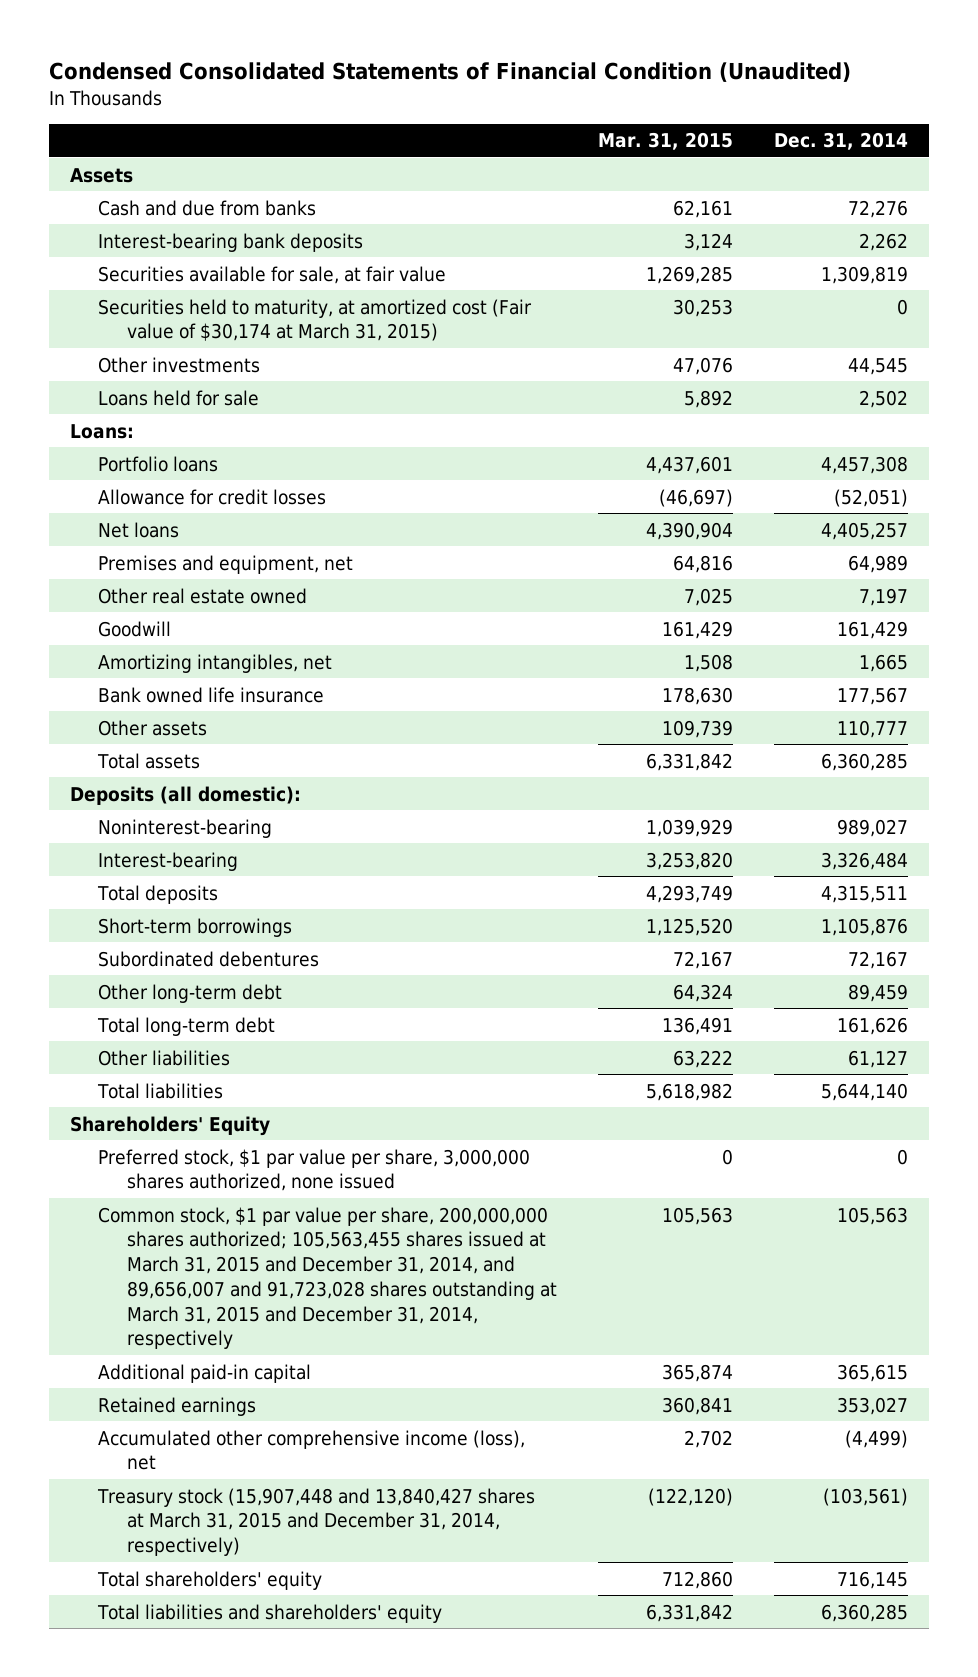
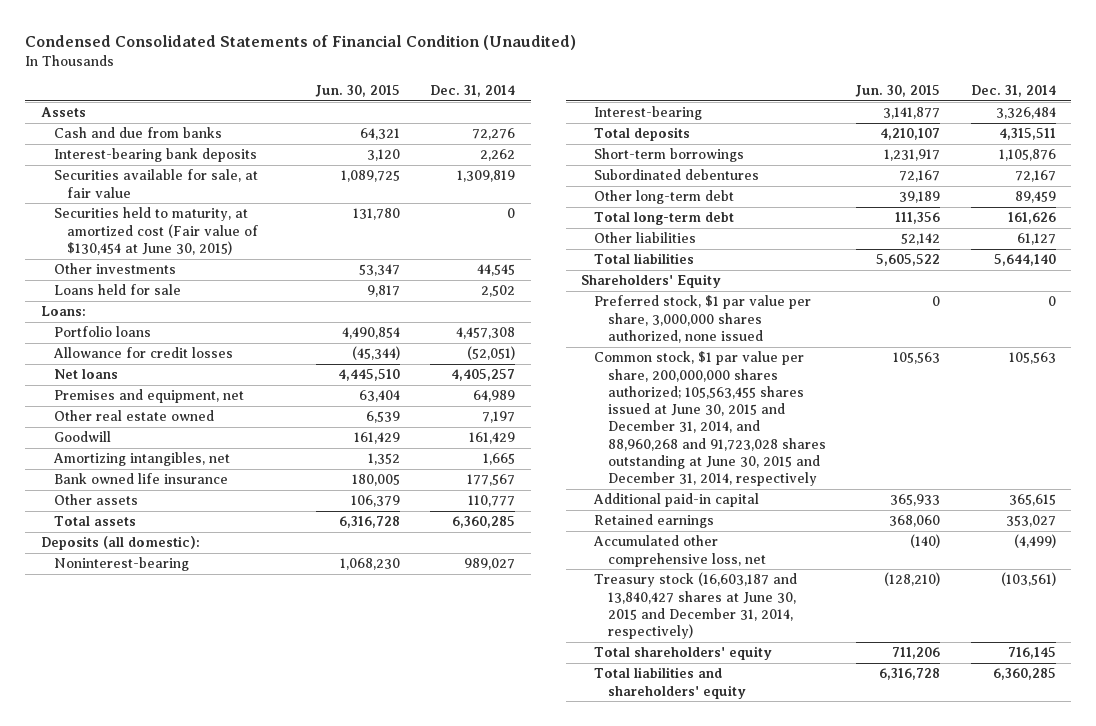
[598,132,734,151] Mar. 31, 2015 -> none
none -> [314,85,400,98] Jun. 30, 2015
[98,298,533,342] Securities held to maturity, at amortized cost (Fair value of $30,174 at March 31, 2015) -> [53,207,259,255] Securities held to maturity, at amortized cost (Fair value of $130,454 at June 30, 2015)
[98,1206,558,1350] Common stock, $1 par value per share, 200,000,000 shares authorized; 105,563,455 shares issued at March 31, 2015 and December 31, 2014, and 89,656,007 and 91,723,028 shares outstanding at March 31, 2015 and December 31, 2014, respectively -> [594,351,826,486] Common stock, $1 par value per share, 200,000,000 shares authorized; 105,563,455 shares issued at June 30, 2015 and December 31, 2014, and 88,960,268 and 91,723,028 shares outstanding at June 30, 2015 and December 31, 2014, respectively
[98,1429,526,1471] Accumulated other comprehensive income (loss), net -> [593,535,766,567] Accumulated other comprehensive loss, net
[97,1487,536,1557] Treasury stock (15,907,448 and 13,840,427 shares at March 31, 2015 and December 31, 2014, respectively) -> [594,572,798,640] Treasury stock (16,603,187 and 13,840,427 shares at June 30, 2015 and December 31, 2014, respectively)

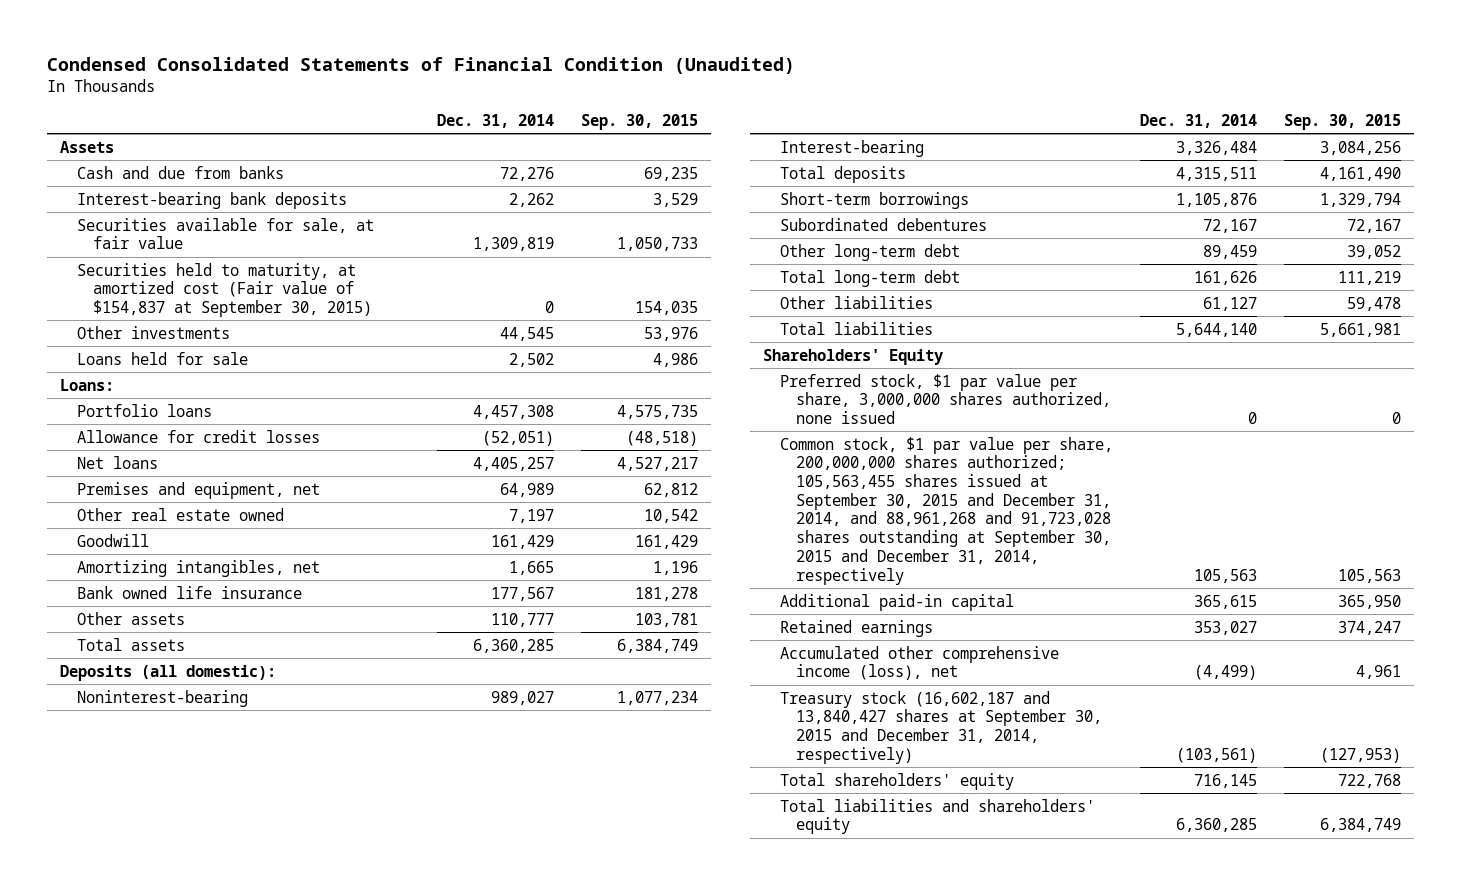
[314,85,400,98] Jun. 30, 2015 -> none
none -> [580,113,698,130] Sep. 30, 2015
[53,207,259,255] Securities held to maturity, at amortized cost (Fair value of $130,454 at June 30, 2015) -> [76,262,373,318] Securities held to maturity, at amortized cost (Fair value of $154,837 at September 30, 2015)
[594,351,826,486] Common stock, $1 par value per share, 200,000,000 shares authorized; 105,563,455 shares issued at June 30, 2015 and December 31, 2014, and 88,960,268 and 91,723,028 shares outstanding at June 30, 2015 and December 31, 2014, respectively -> [779,436,1113,585] Common stock, $1 par value per share, 200,000,000 shares authorized; 105,563,455 shares issued at September 30, 2015 and December 31, 2014, and 88,961,268 and 91,723,028 shares outstanding at September 30, 2015 and December 31, 2014, respectively
[593,535,766,567] Accumulated other comprehensive loss, net -> [779,645,1059,681] Accumulated other comprehensive income (loss), net
[594,572,798,640] Treasury stock (16,603,187 and 13,840,427 shares at June 30, 2015 and December 31, 2014, respectively) -> [779,690,1103,764] Treasury stock (16,602,187 and 13,840,427 shares at September 30, 2015 and December 31, 2014, respectively)

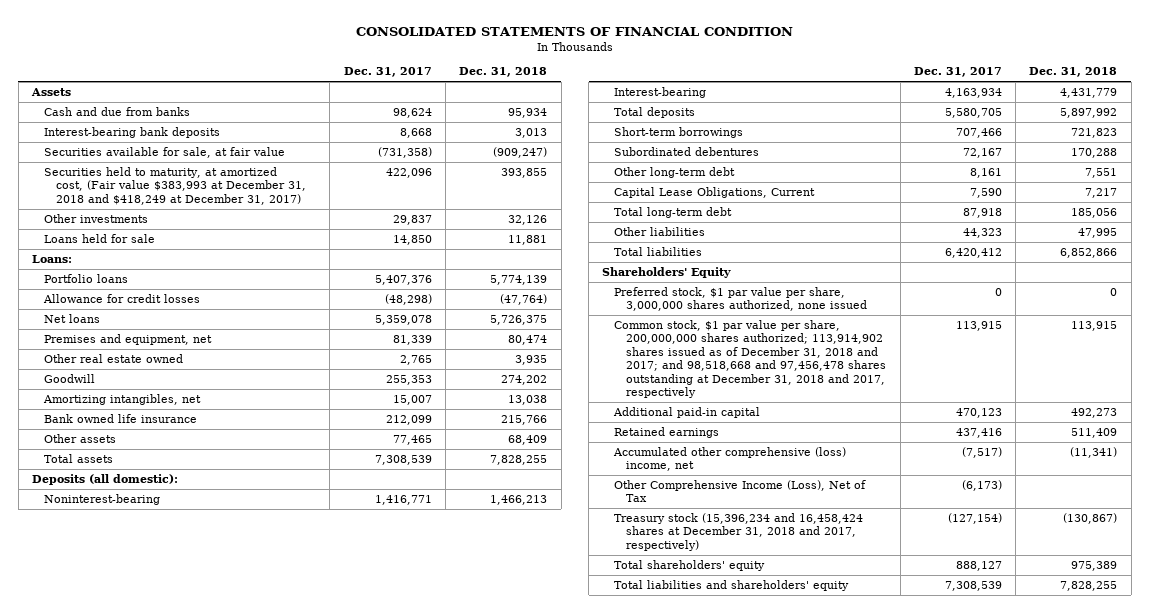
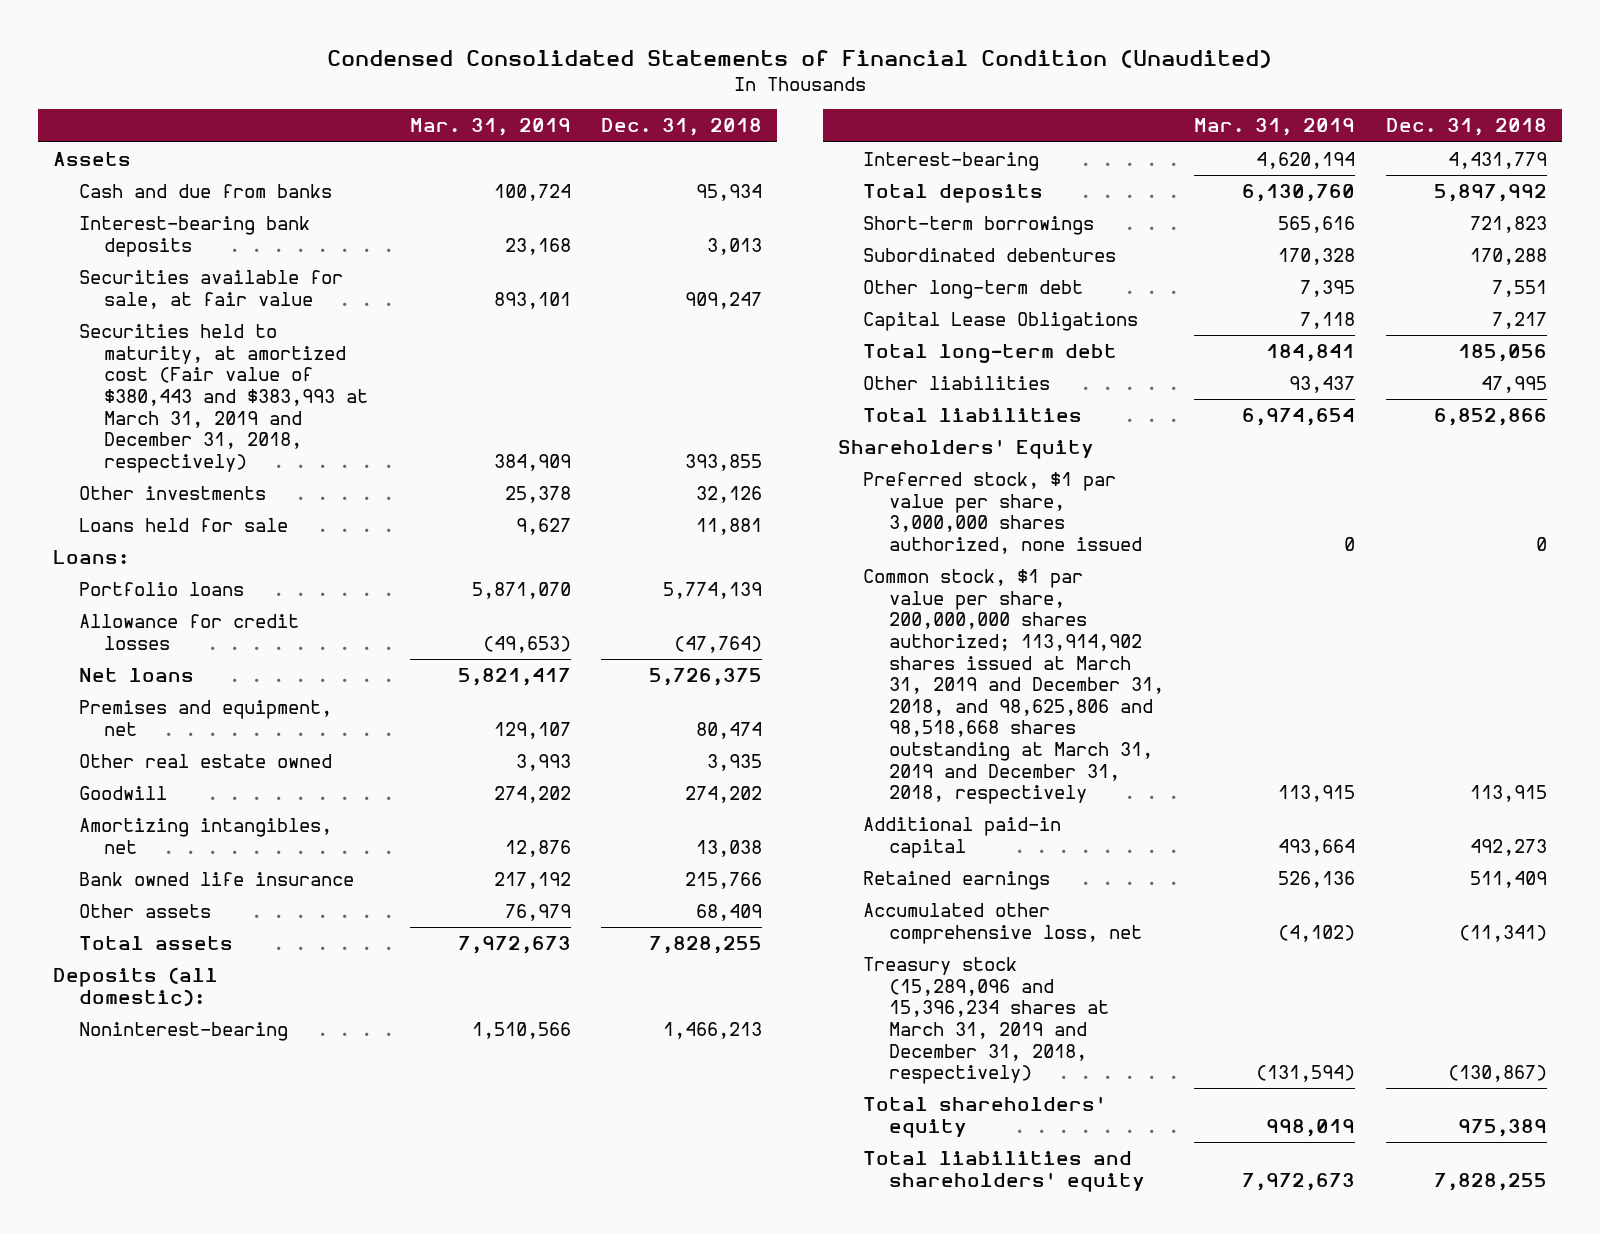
[355,26,793,36] CONSOLIDATED STATEMENTS OF FINANCIAL CONDITION -> [326,50,1272,69] Condensed Consolidated Statements of Financial Condition (Unaudited)
[343,67,432,78] Dec. 31, 2017 -> none
none -> [409,118,571,137] Mar. 31, 2019
[493,146,548,158] (909,247) -> [684,291,762,309] 909,247
[44,166,307,205] Securities held to maturity, at amortized cost, (Fair value $383,993 at December 31, 2018 and $418,249 at December 31, 2017) -> [78,324,369,473] Securities held to maturity, at amortized cost (Fair value of $380,443 and $383,993 at March 31, 2019 and December 31, 2018, respectively)
[614,186,816,198] Capital Lease Obligations, Current -> [863,312,1139,332] Capital Lease Obligations
[614,319,887,399] Common stock, $1 par value per share, 200,000,000 shares authorized; 113,914,902 shares issued as of December 31, 2018 and 2017; and 98,518,668 and 97,456,478 shares outstanding at December 31, 2018 and 2017, respectively -> [863,569,1164,805] Common stock, $1 par value per share, 200,000,000 shares authorized; 113,914,902 shares issued at March 31, 2019 and December 31, 2018, and 98,625,806 and 98,518,668 shares outstanding at March 31, 2019 and December 31, 2018, respectively
[614,479,867,503] Other Comprehensive Income (Loss), Net of Tax -> none
[613,446,847,472] Accumulated other comprehensive (loss) income, net -> [863,903,1142,944] Accumulated other comprehensive loss, net
[614,512,864,551] Treasury stock (15,396,234 and 16,458,424 shares at December 31, 2018 and 2017, respectively) -> [863,957,1109,1085] Treasury stock (15,289,096 and 15,396,234 shares at March 31, 2019 and December 31, 2018, respectively)

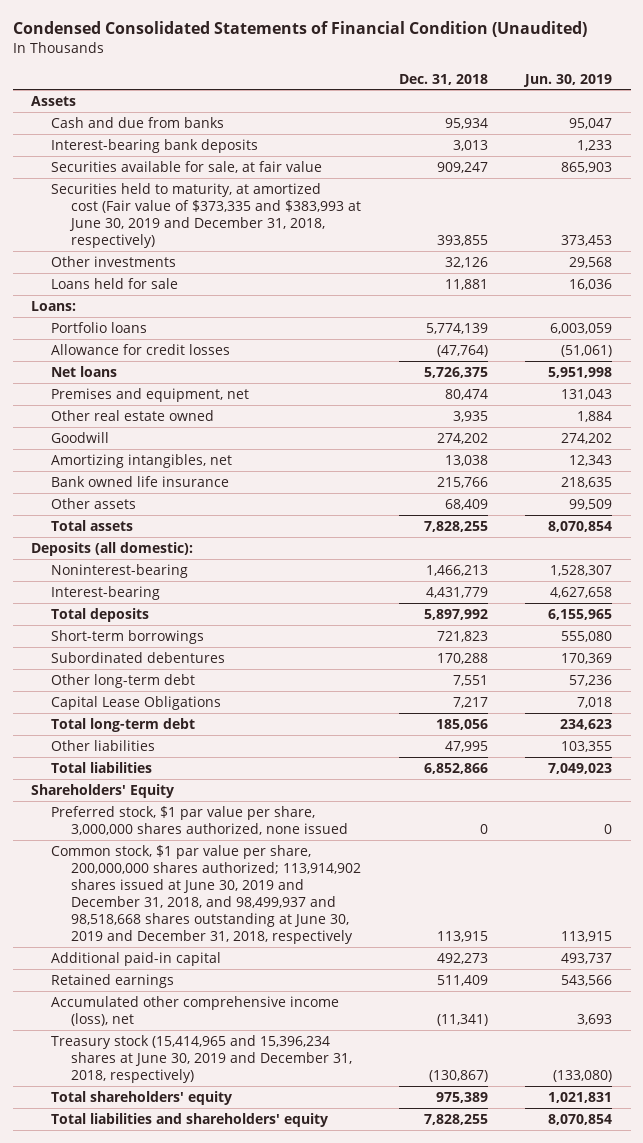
[409,118,571,137] Mar. 31, 2019 -> none
none -> [522,73,612,87] Jun. 30, 2019
[78,324,369,473] Securities held to maturity, at amortized cost (Fair value of $380,443 and $383,993 at March 31, 2019 and December 31, 2018, respectively) -> [51,182,362,248] Securities held to maturity, at amortized cost (Fair value of $373,335 and $383,993 at June 30, 2019 and December 31, 2018, respectively)
[863,569,1164,805] Common stock, $1 par value per share, 200,000,000 shares authorized; 113,914,902 shares issued at March 31, 2019 and December 31, 2018, and 98,625,806 and 98,518,668 shares outstanding at March 31, 2019 and December 31, 2018, respectively -> [51,844,362,944] Common stock, $1 par value per share, 200,000,000 shares authorized; 113,914,902 shares issued at June 30, 2019 and December 31, 2018, and 98,499,937 and 98,518,668 shares outstanding at June 30, 2019 and December 31, 2018, respectively
[863,903,1142,944] Accumulated other comprehensive loss, net -> [51,995,340,1026] Accumulated other comprehensive income (loss), net
[863,957,1109,1085] Treasury stock (15,289,096 and 15,396,234 shares at March 31, 2019 and December 31, 2018, respectively) -> [51,1034,353,1083] Treasury stock (15,414,965 and 15,396,234 shares at June 30, 2019 and December 31, 2018, respectively)

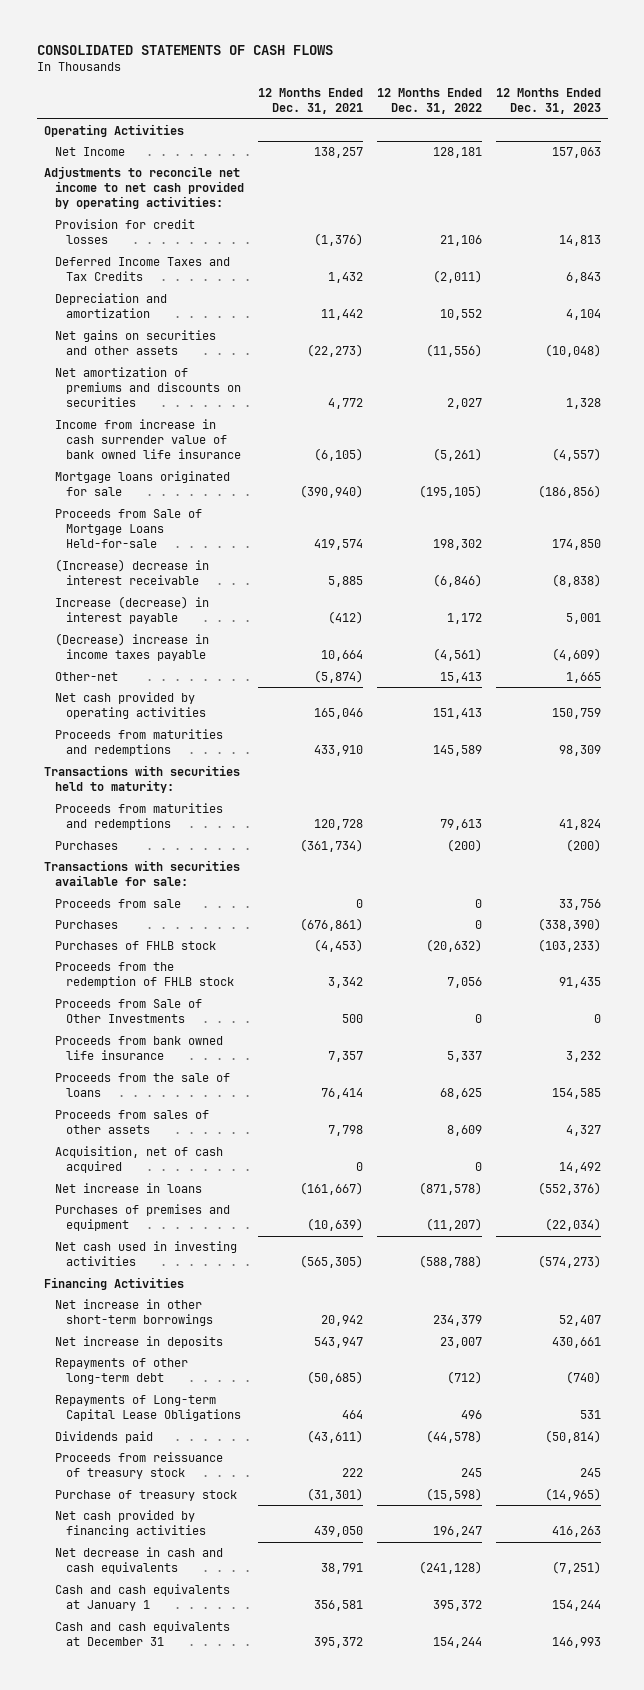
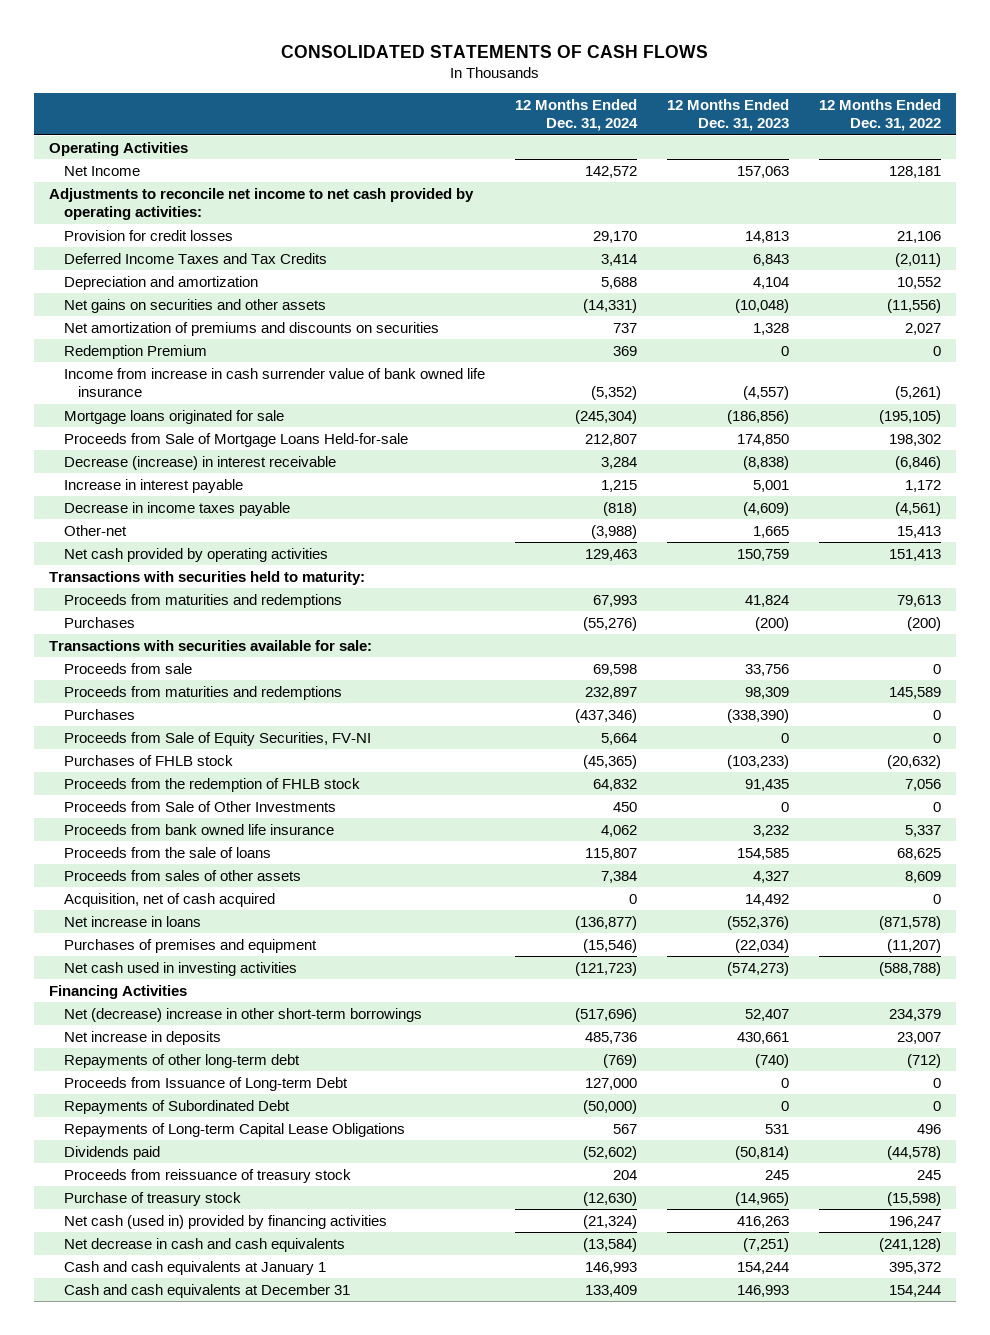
[257,88,363,115] 12 Months Ended Dec. 31, 2021 -> none
none -> [514,98,638,132] 12 Months Ended Dec. 31, 2024
none -> [63,344,207,359] Redemption Premium
[54,558,209,586] (Increase) decrease in interest receivable -> [63,455,336,470] Decrease (increase) in interest receivable
[54,595,209,625] Increase (decrease) in interest payable -> [63,478,243,493] Increase in interest payable
[54,632,209,662] (Decrease) increase in income taxes payable -> [63,501,290,516] Decrease in income taxes payable
[54,728,223,757] Proceeds from maturities and redemptions -> [63,685,342,700] Proceeds from maturities and redemptions
none -> [63,731,371,746] Proceeds from Sale of Equity Securities, FV-NI
[54,1298,213,1327] Net increase in other short-term borrowings -> [63,1007,422,1022] Net (decrease) increase in other short-term borrowings
none -> [63,1076,348,1091] Proceeds from Issuance of Long-term Debt
none -> [63,1099,290,1114] Repayments of Subordinated Debt
[54,1509,206,1538] Net cash provided by financing activities -> [63,1214,387,1229] Net cash (used in) provided by financing activities

